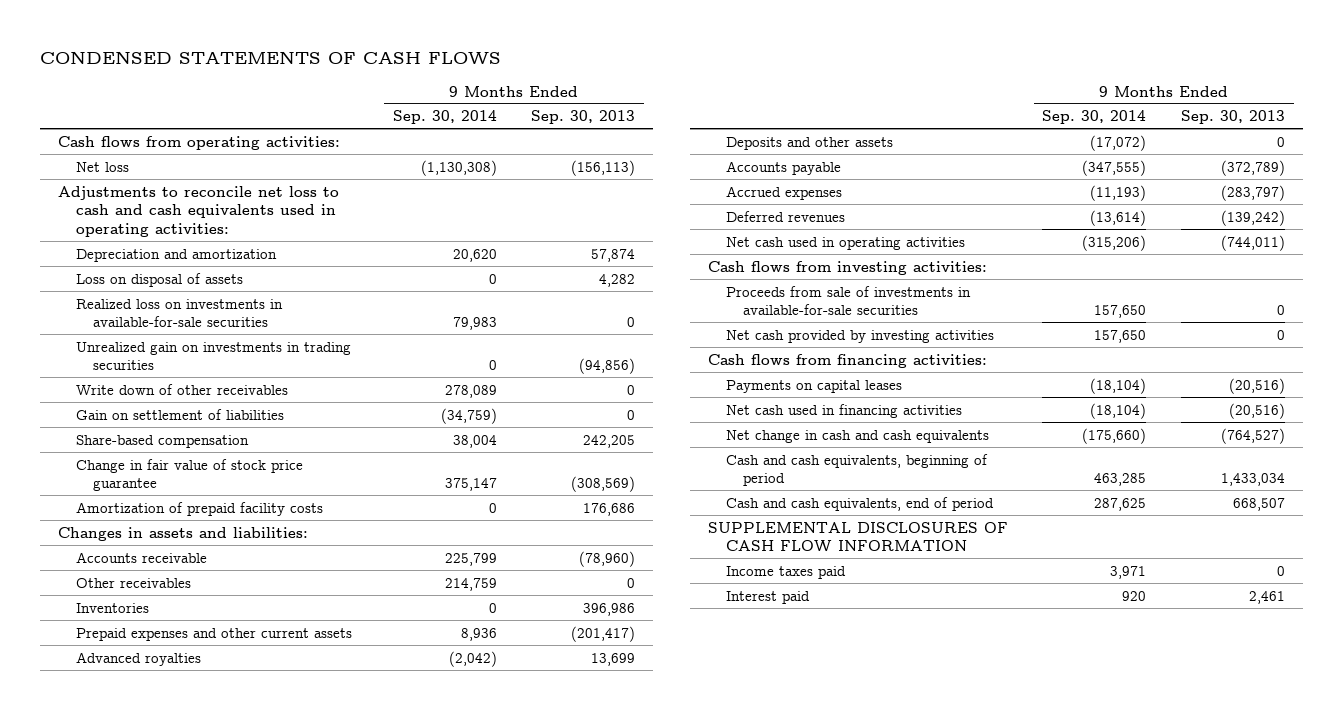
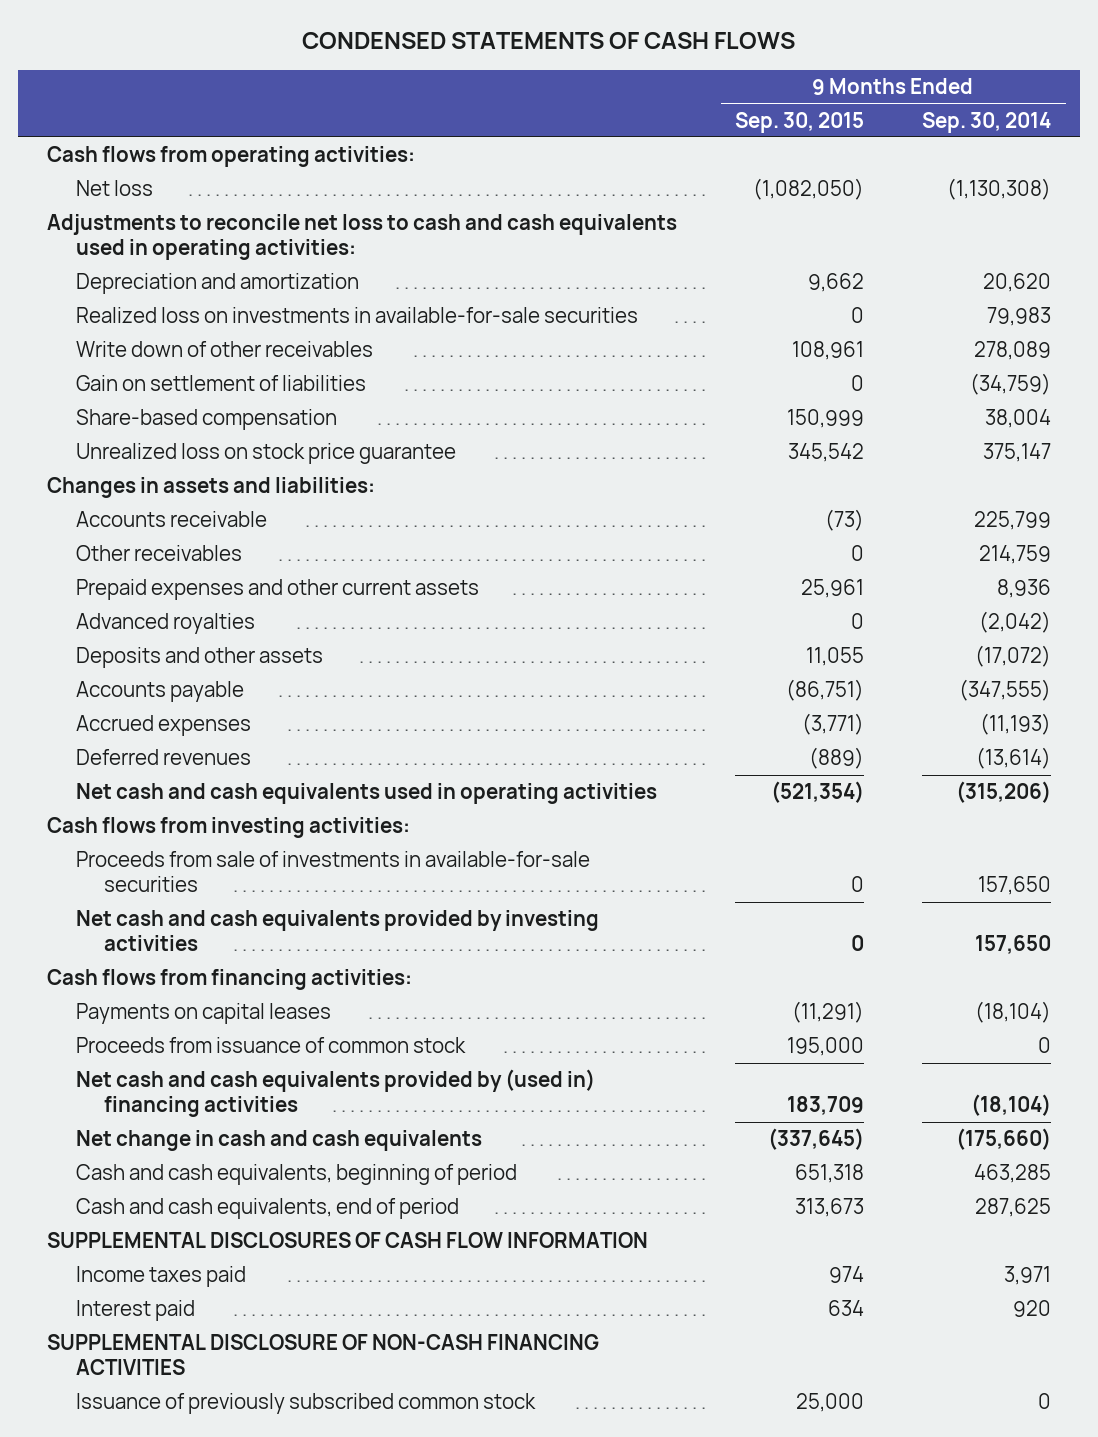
[531,110,636,125] Sep. 30, 2013 -> none
none -> [735,111,865,133] Sep. 30, 2015
[75,272,243,287] Loss on disposal of assets -> none
[75,341,351,371] Unrealized gain on investments in trading securities -> none
[75,501,323,516] Amortization of prepaid facility costs -> none
[75,458,303,492] Change in fair value of stock price guarantee -> [75,443,456,465] Unrealized loss on stock price guarantee
[75,602,149,613] Inventories -> none
[725,236,965,250] Net cash used in operating activities -> [75,783,657,805] Net cash and cash equivalents used in operating activities
[725,329,994,343] Net cash provided by investing activities -> [75,910,599,952] Net cash and cash equivalents provided by investing activities
none -> [75,1037,466,1054] Proceeds from issuance of common stock
[725,403,962,418] Net cash used in financing activities -> [75,1069,595,1118] Net cash and cash equivalents provided by (used in) financing activities
none -> [46,1334,599,1376] SUPPLEMENTAL DISCLOSURE OF NON-CASH FINANCING ACTIVITIES
none -> [75,1393,536,1415] Issuance of previously subscribed common stock

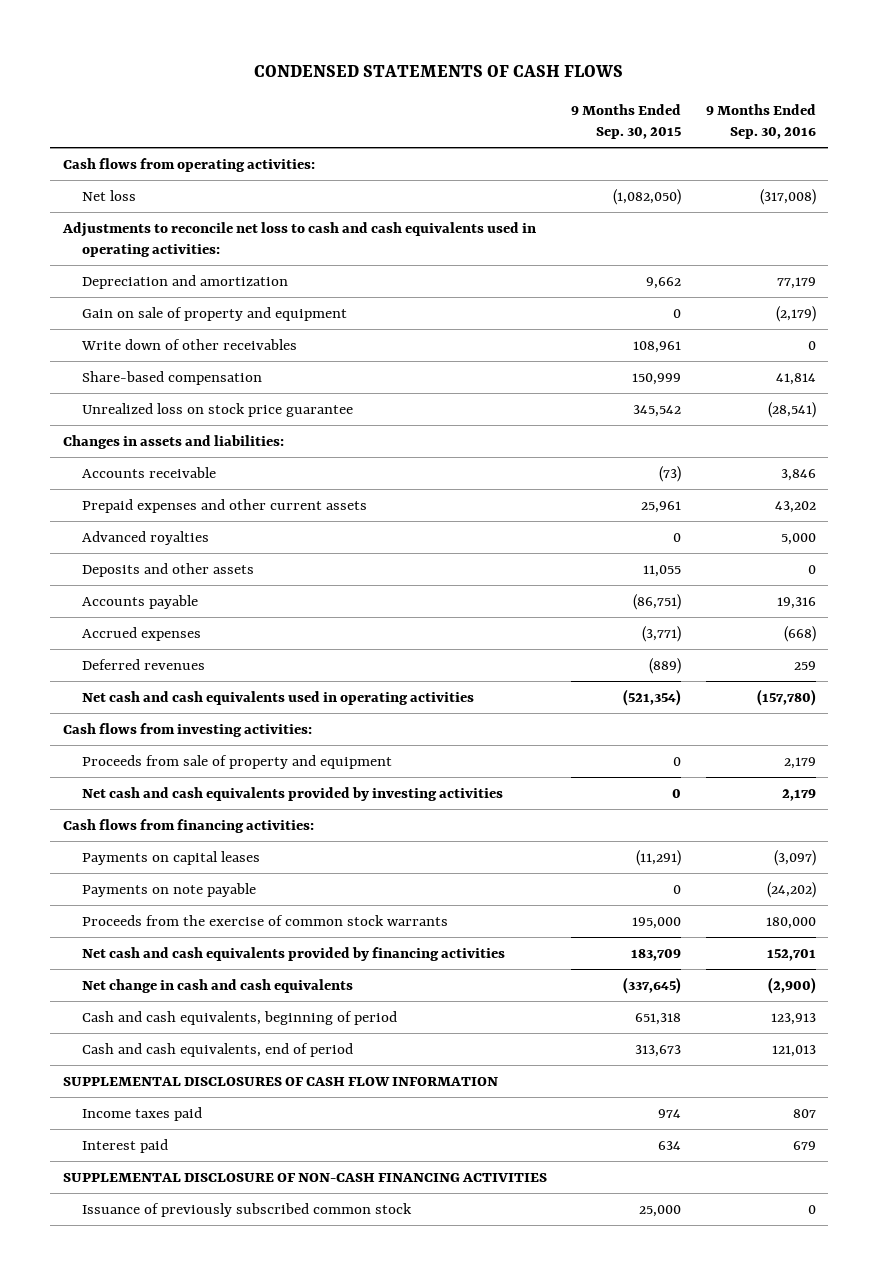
[922,111,1052,133] Sep. 30, 2014 -> none
none -> [705,104,816,140] 9 Months Ended Sep. 30, 2016
[75,307,638,324] Realized loss on investments in available-for-sale securities -> none
none -> [82,306,348,321] Gain on sale of property and equipment
[75,375,366,392] Gain on settlement of liabilities -> none
[75,545,242,562] Other receivables -> none
[75,851,590,893] Proceeds from sale of investments in available-for-sale securities -> none
none -> [82,754,393,769] Proceeds from sale of property and equipment
none -> [82,882,257,897] Payments on note payable
[75,1037,466,1054] Proceeds from issuance of common stock -> [82,914,449,926] Proceeds from the exercise of common stock warrants
[75,1069,595,1118] Net cash and cash equivalents provided by (used in) financing activities -> [82,946,506,961] Net cash and cash equivalents provided by financing activities

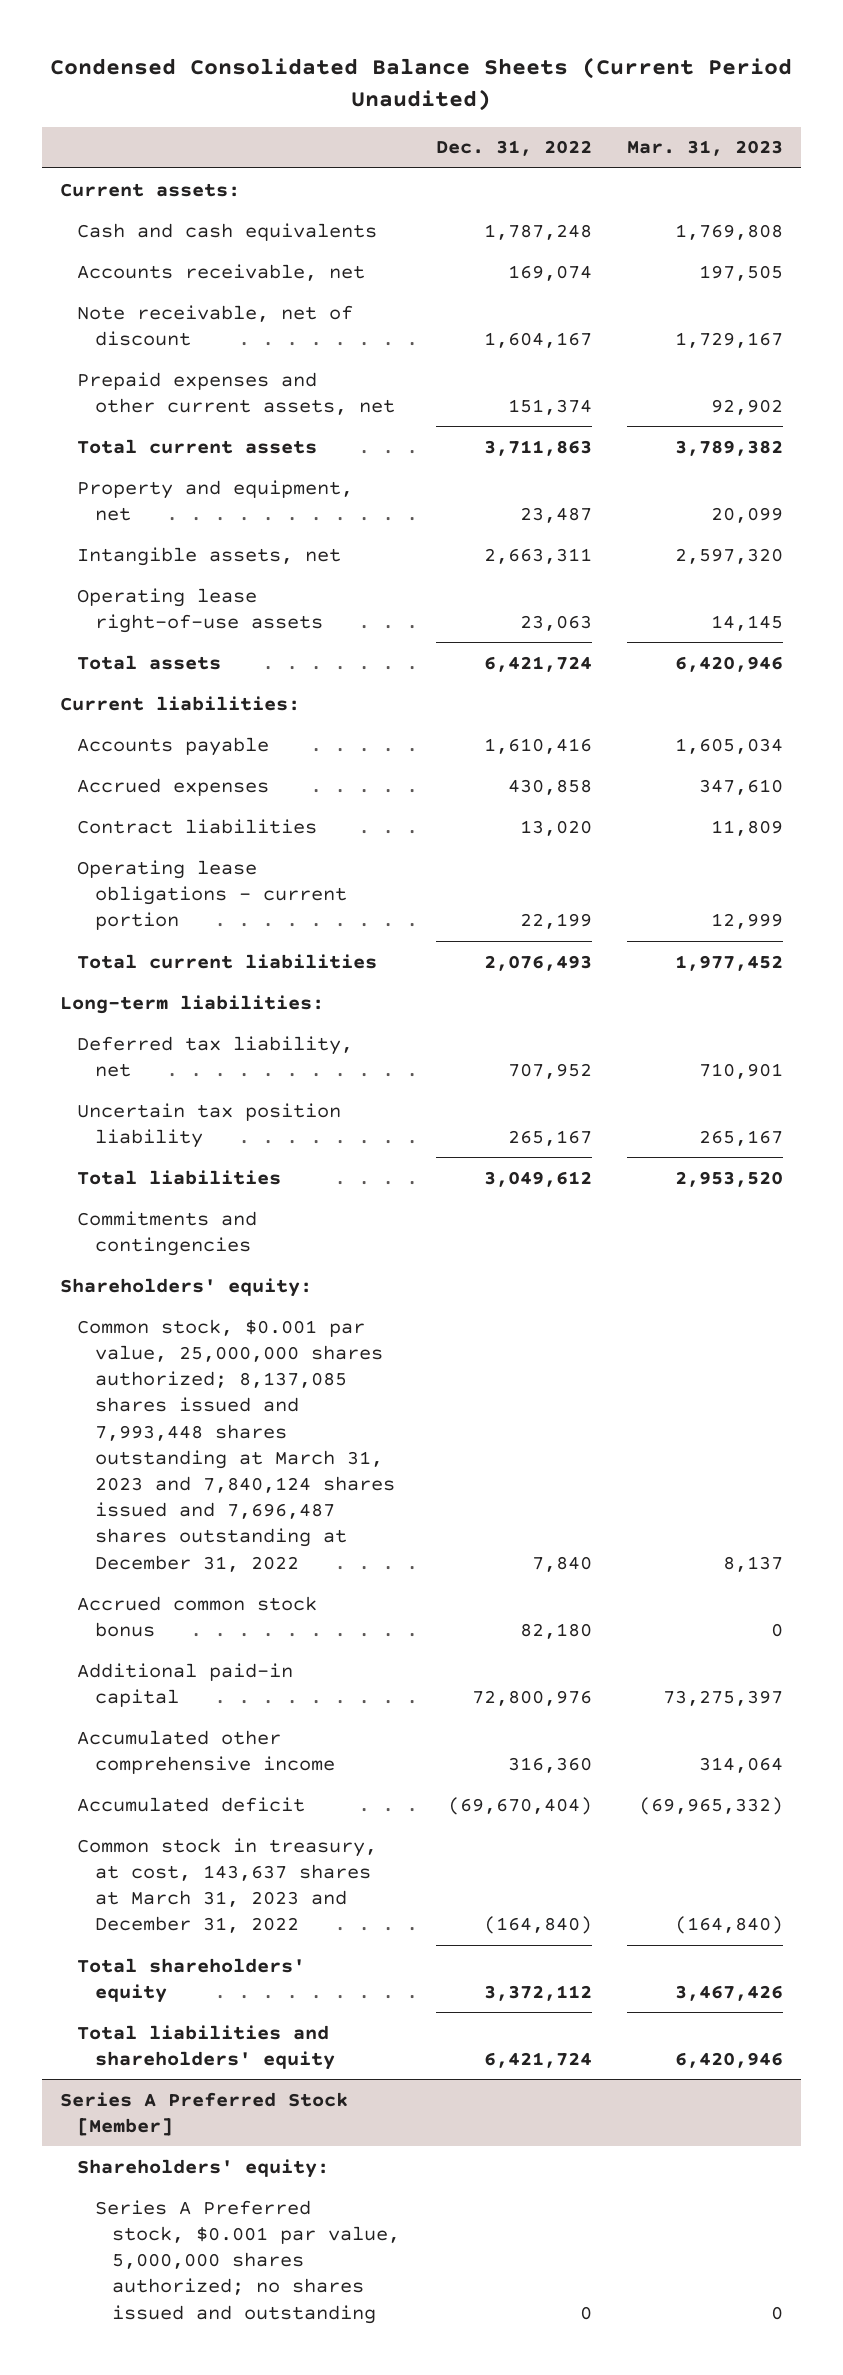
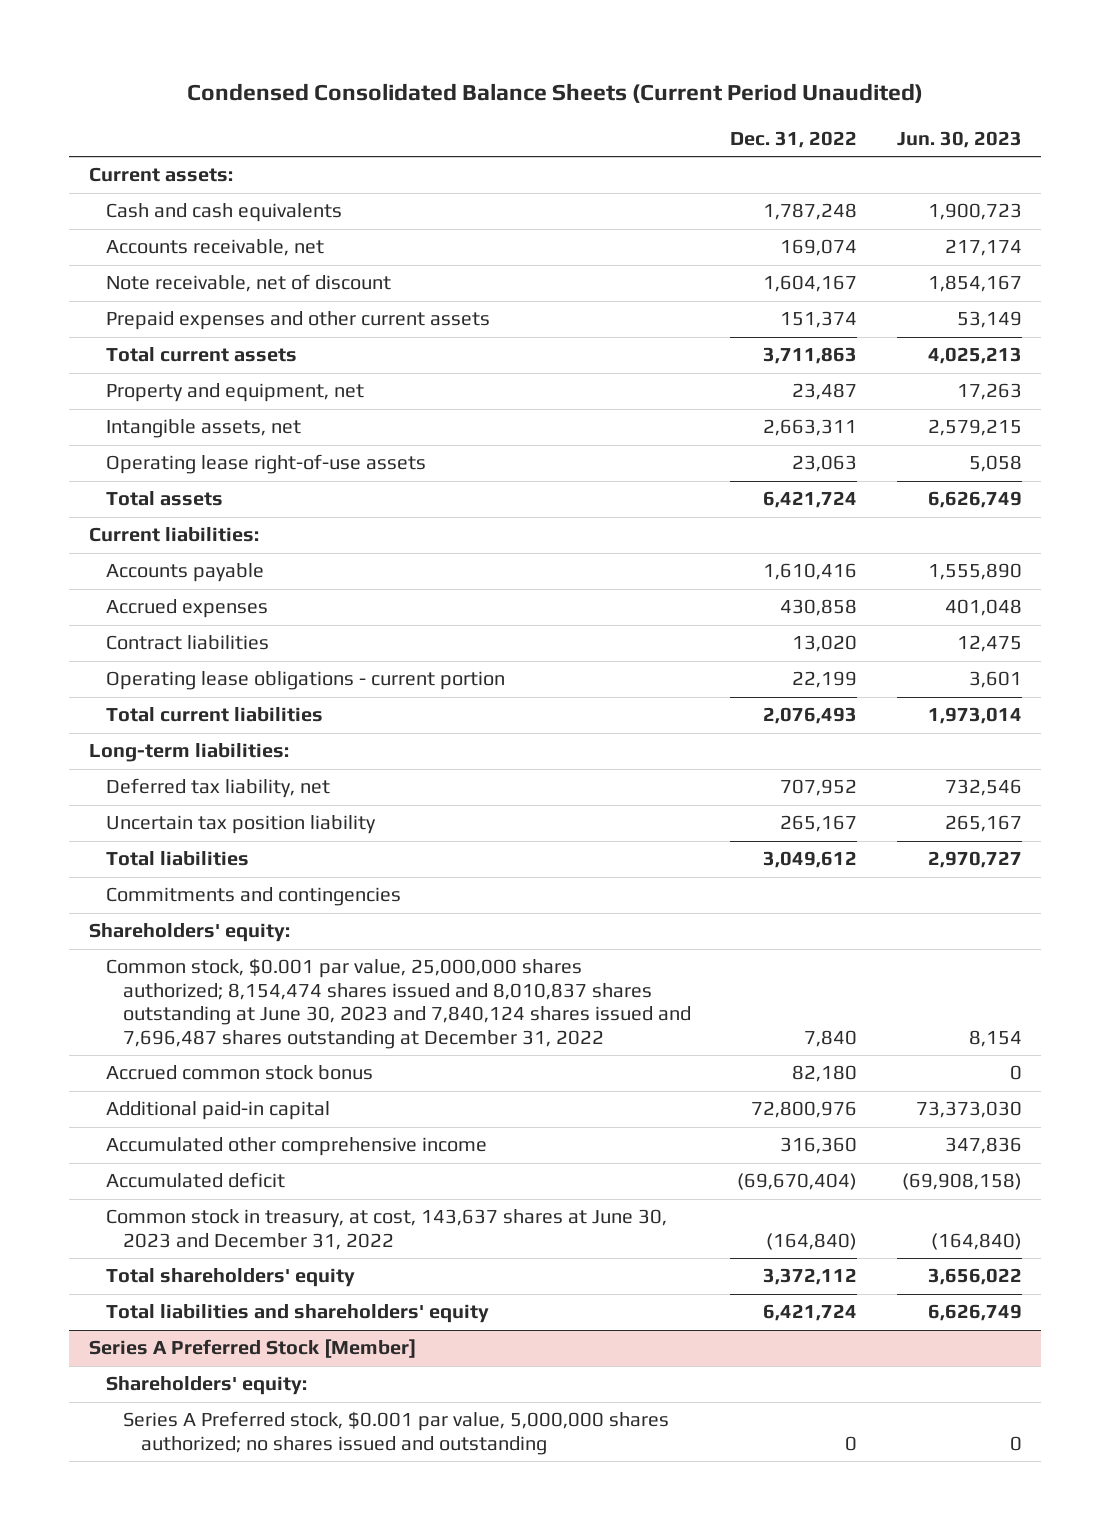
[627,140,784,157] Mar. 31, 2023 -> none
none -> [896,130,1022,148] Jun. 30, 2023
[77,371,395,415] Prepaid expenses and other current assets, net -> [106,311,491,331] Prepaid expenses and other current assets
[77,1318,395,1572] Common stock, $0.001 par value, 25,000,000 shares authorized; 8,137,085 shares issued and 7,993,448 shares outstanding at March 31, 2023 and 7,840,124 shares issued and 7,696,487 shares outstanding at December 31, 2022 -> [106,958,692,1049] Common stock, $0.001 par value, 25,000,000 shares authorized; 8,154,474 shares issued and 8,010,837 shares outstanding at June 30, 2023 and 7,840,124 shares issued and 7,696,487 shares outstanding at December 31, 2022
[77,1837,378,1934] Common stock in treasury, at cost, 143,637 shares at March 31, 2023 and December 31, 2022 -> [106,1209,668,1250] Common stock in treasury, at cost, 143,637 shares at June 30, 2023 and December 31, 2022

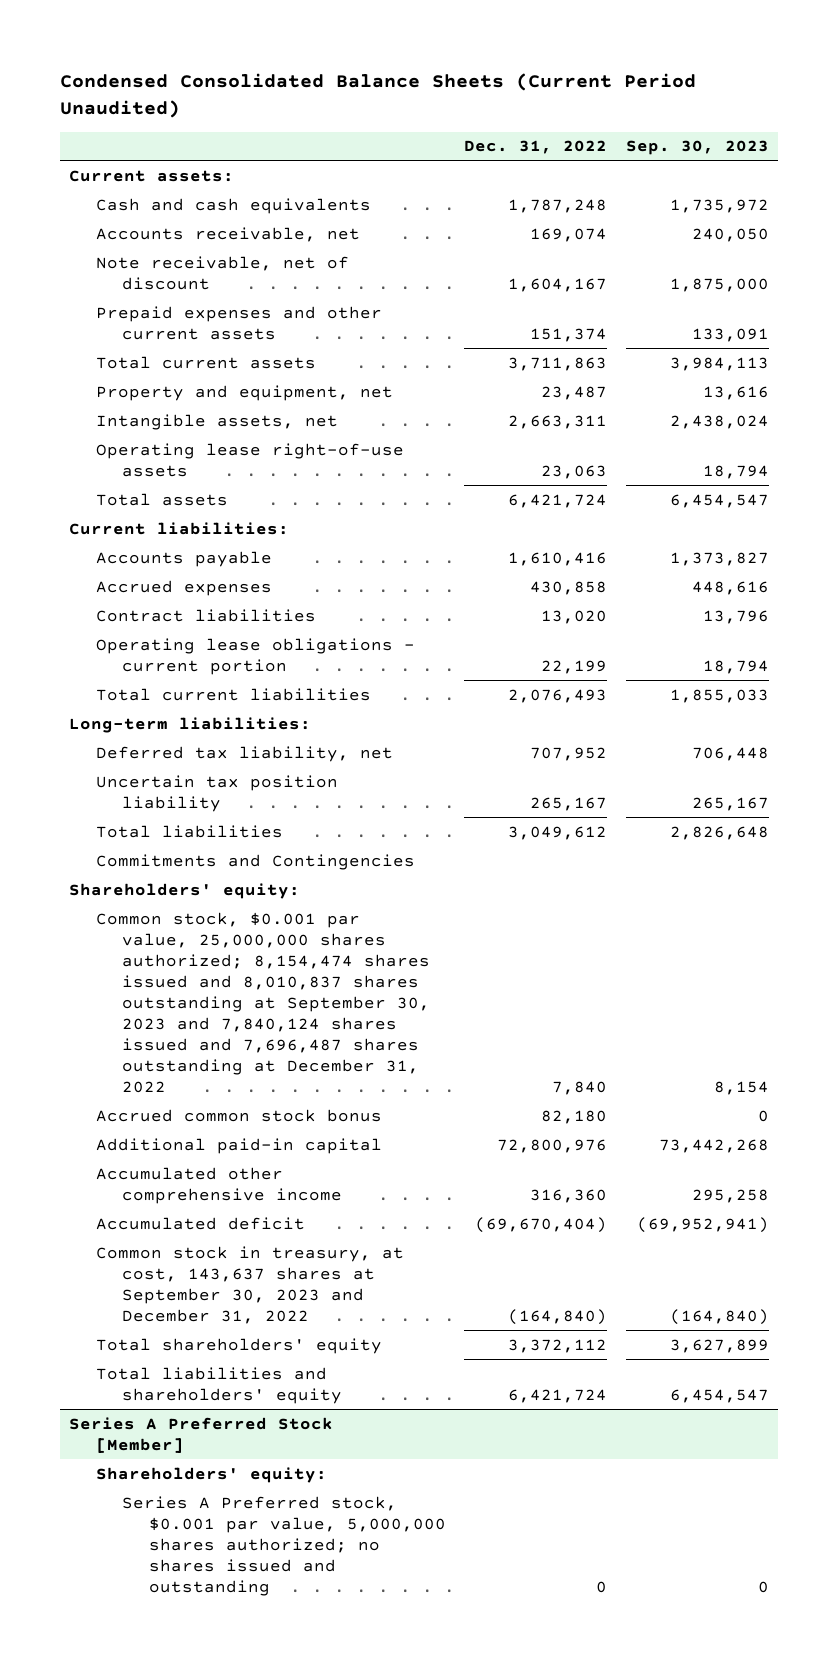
[896,130,1022,148] Jun. 30, 2023 -> none
none -> [625,140,769,156] Sep. 30, 2023
[106,887,402,907] Commitments and contingencies -> [95,853,415,870] Commitments and Contingencies
[106,958,692,1049] Common stock, $0.001 par value, 25,000,000 shares authorized; 8,154,474 shares issued and 8,010,837 shares outstanding at June 30, 2023 and 7,840,124 shares issued and 7,696,487 shares outstanding at December 31, 2022 -> [95,911,431,1093] Common stock, $0.001 par value, 25,000,000 shares authorized; 8,154,474 shares issued and 8,010,837 shares outstanding at September 30, 2023 and 7,840,124 shares issued and 7,696,487 shares outstanding at December 31, 2022
[106,1209,668,1250] Common stock in treasury, at cost, 143,637 shares at June 30, 2023 and December 31, 2022 -> [95,1245,404,1324] Common stock in treasury, at cost, 143,637 shares at September 30, 2023 and December 31, 2022

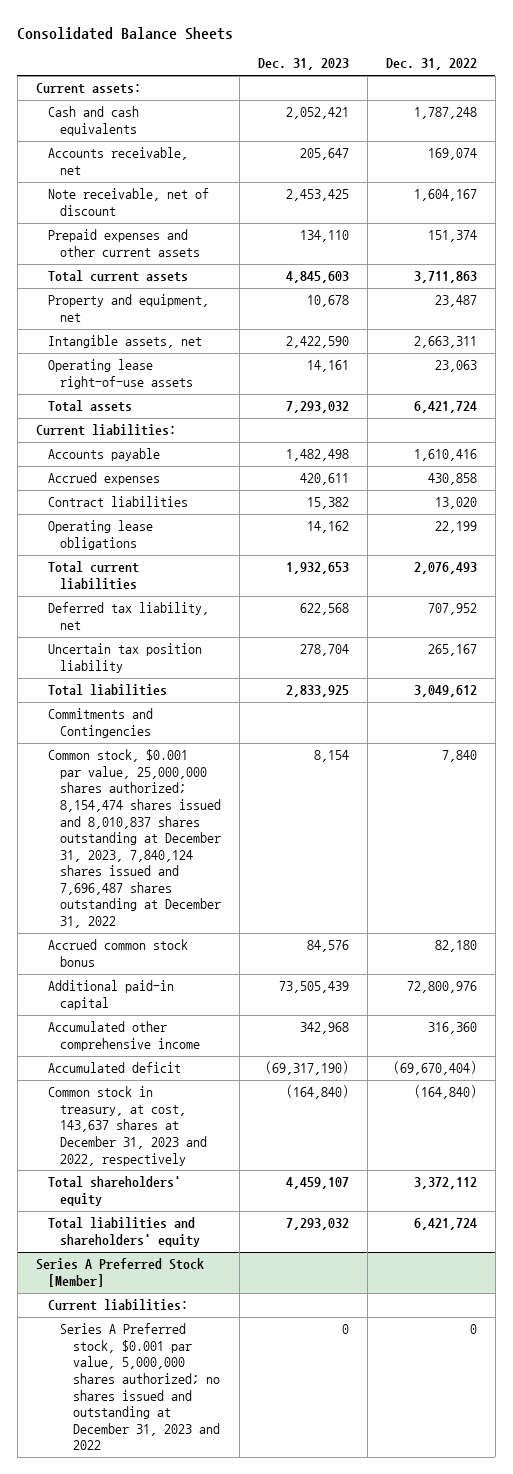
[59,72,696,119] Condensed Consolidated Balance Sheets (Current Period Unaudited) -> [17,26,234,40] Consolidated Balance Sheets
[625,140,769,156] Sep. 30, 2023 -> none
none -> [258,58,350,71] Dec. 31, 2023
[95,637,415,675] Operating lease obligations - current portion -> [48,520,154,550] Operating lease obligations
[69,716,312,733] Long-term liabilities: -> none
[69,882,301,899] Shareholders' equity: -> none
[95,911,431,1093] Common stock, $0.001 par value, 25,000,000 shares authorized; 8,154,474 shares issued and 8,010,837 shares outstanding at September 30, 2023 and 7,840,124 shares issued and 7,696,487 shares outstanding at December 31, 2022 -> [48,749,222,928] Common stock, $0.001 par value, 25,000,000 shares authorized; 8,154,474 shares issued and 8,010,837 shares outstanding at December 31, 2023, 7,840,124 shares issued and 7,696,487 shares outstanding at December 31, 2022
[95,1245,404,1324] Common stock in treasury, at cost, 143,637 shares at September 30, 2023 and December 31, 2022 -> [48,1086,208,1166] Common stock in treasury, at cost, 143,637 shares at December 31, 2023 and 2022, respectively
[95,1466,327,1483] Shareholders' equity: -> none
none -> [48,1299,189,1312] Current liabilities:
[122,1495,447,1596] Series A Preferred stock, $0.001 par value, 5,000,000 shares authorized; no shares issued and outstanding -> [60,1323,220,1451] Series A Preferred stock, $0.001 par value, 5,000,000 shares authorized; no shares issued and outstanding at December 31, 2023 and 2022

